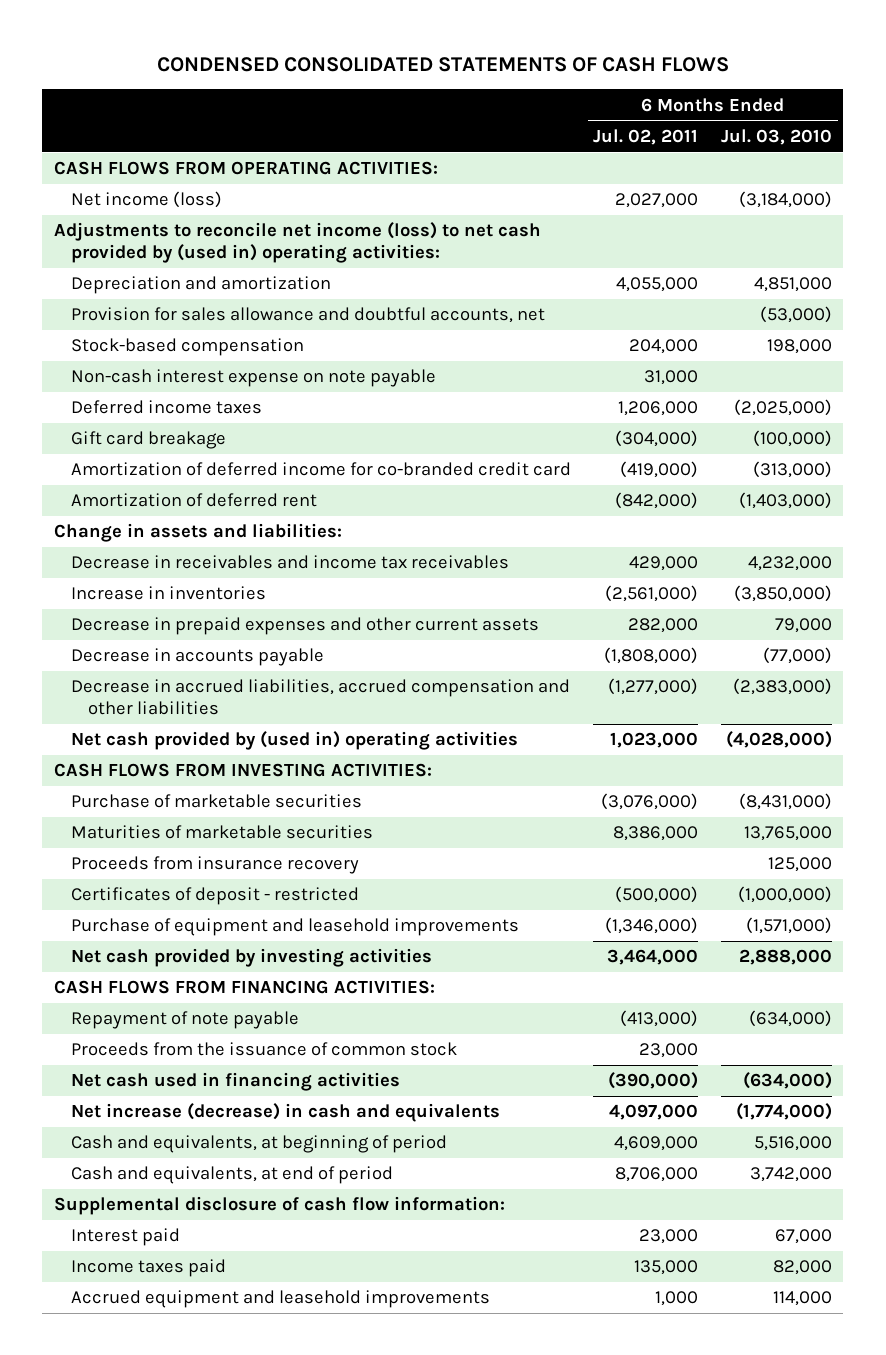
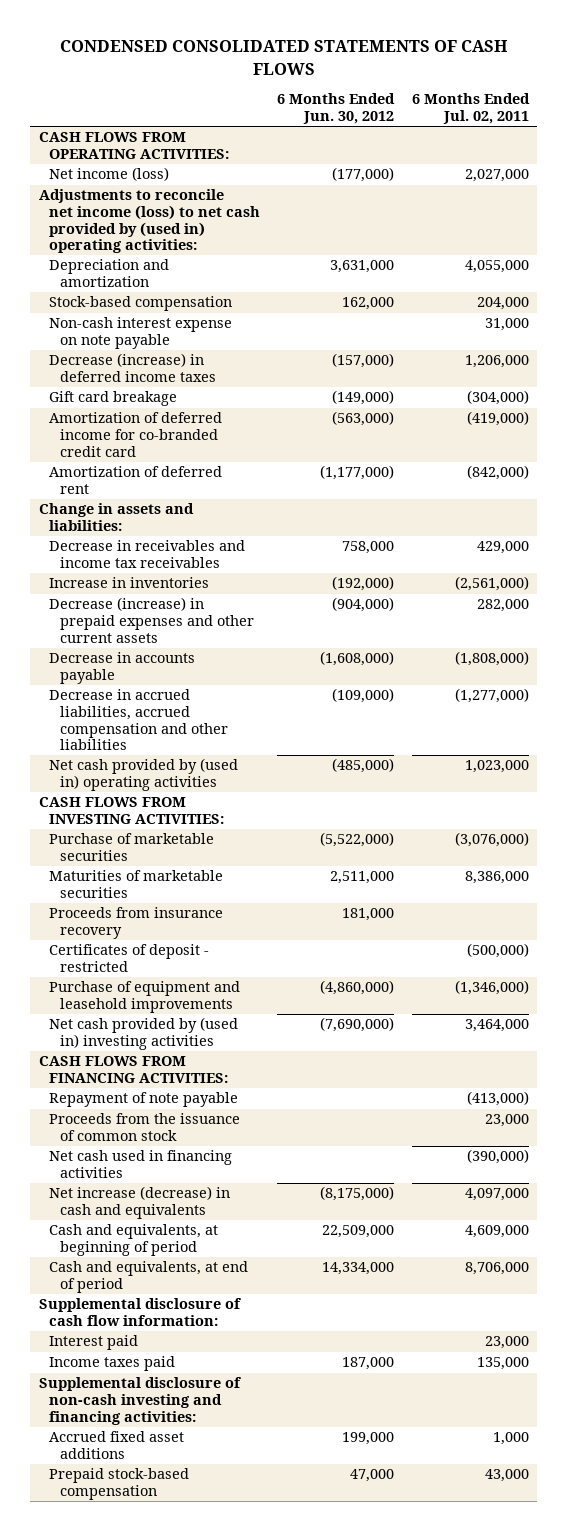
[721,128,833,145] Jul. 03, 2010 -> none
none -> [277,93,396,124] 6 Months Ended Jun. 30, 2012
[70,307,545,324] Provision for sales allowance and doubtful accounts, net -> none
[70,400,262,415] Deferred income taxes -> [49,353,216,383] Decrease (increase) in deferred income taxes
[70,617,539,636] Decrease in prepaid expenses and other current assets -> [49,597,254,643] Decrease (increase) in prepaid expenses and other current assets
[70,948,432,968] Net cash provided by investing activities -> [49,1017,239,1051] Net cash provided by (used in) investing activities
none -> [38,1377,241,1425] Supplemental disclosure of non-cash investing and financing activities:
[70,1290,490,1309] Accrued equipment and leasehold improvements -> [49,1431,185,1460] Accrued fixed asset additions
none -> [49,1468,190,1501] Prepaid stock-based compensation

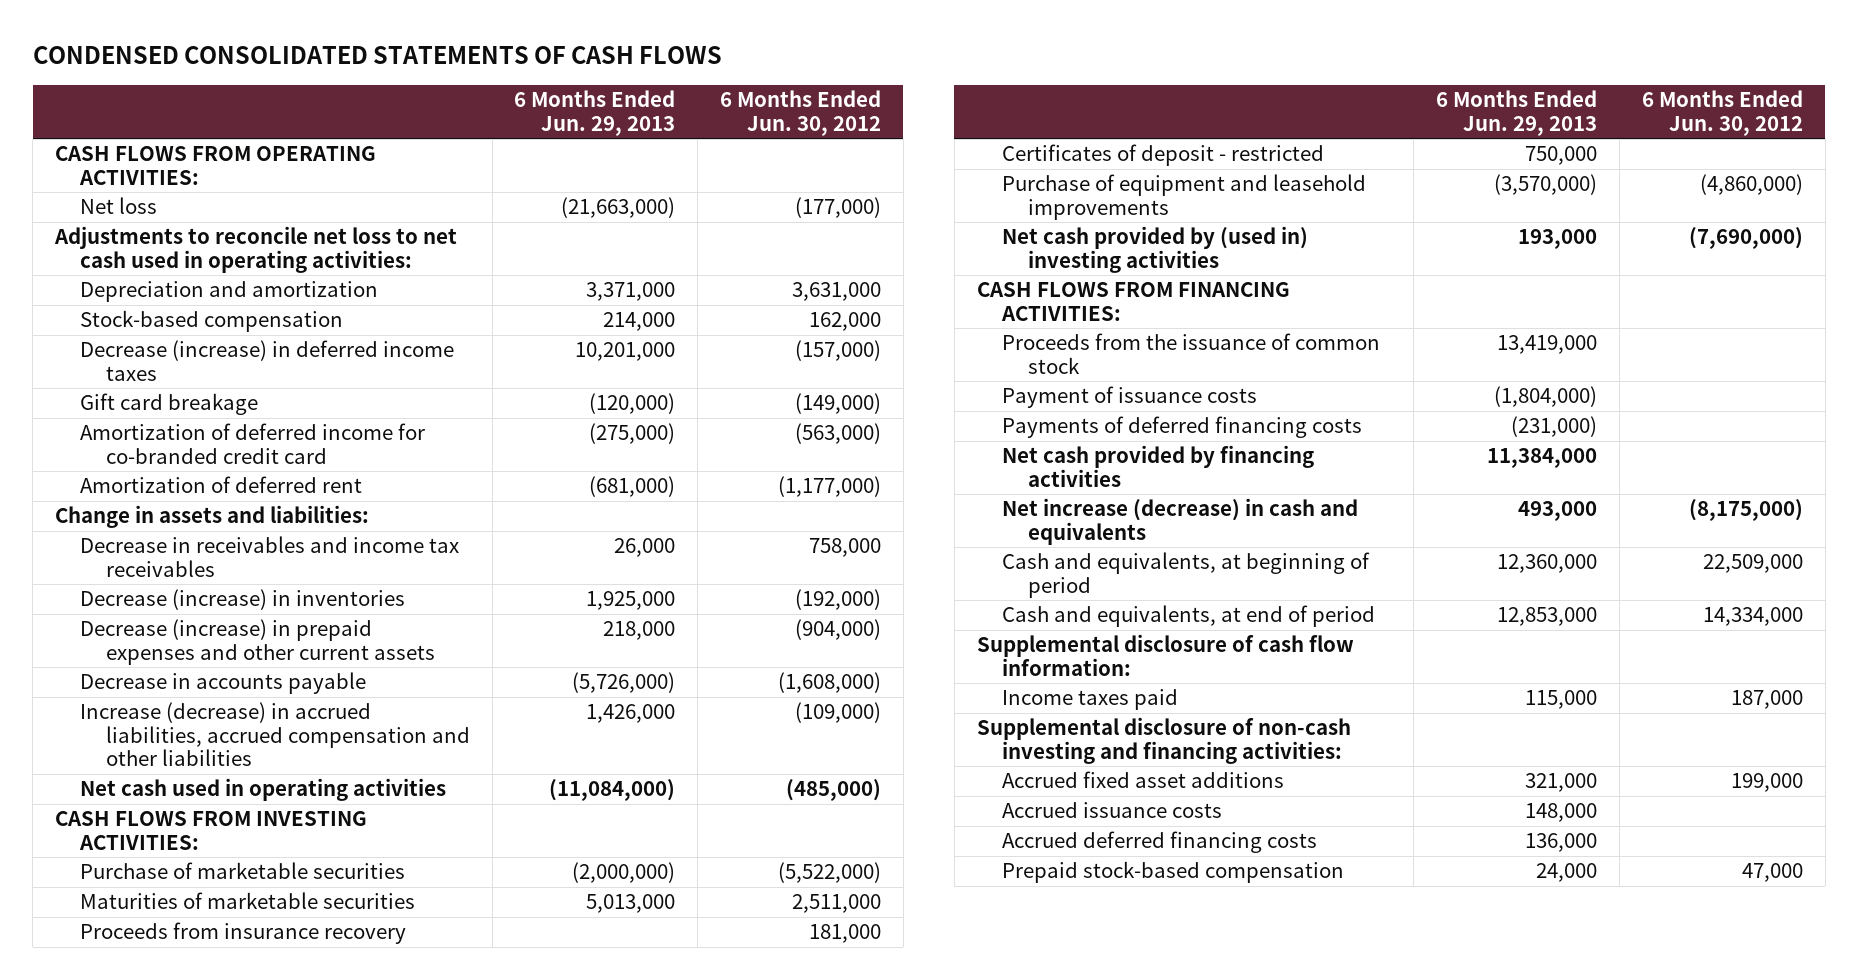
[411,93,530,124] 6 Months Ended Jul. 02, 2011 -> none
none -> [514,90,676,136] 6 Months Ended Jun. 29, 2013
[49,167,170,182] Net income (loss) -> [80,197,158,215] Net loss
[38,189,261,254] Adjustments to reconcile net income (loss) to net cash provided by (used in) operating activities: -> [53,226,457,273] Adjustments to reconcile net loss to net cash used in operating activities:
[49,317,233,350] Non-cash interest expense on note payable -> none
[49,577,210,589] Increase in inventories -> [80,589,406,611] Decrease (increase) in inventories
[49,689,228,751] Decrease in accrued liabilities, accrued compensation and other liabilities -> [80,702,470,767] Increase (decrease) in accrued liabilities, accrued compensation and other liabilities
[49,758,239,792] Net cash provided by (used in) operating activities -> [80,778,447,802] Net cash used in operating activities
[49,1092,239,1108] Repayment of note payable -> none
none -> [1002,386,1258,409] Payment of issuance costs
none -> [1002,416,1363,439] Payments of deferred financing costs
[49,1150,233,1179] Net cash used in financing activities -> [1002,445,1315,487] Net cash provided by financing activities
[49,1335,139,1351] Interest paid -> none
none -> [1002,802,1223,819] Accrued issuance costs
none -> [1002,831,1318,854] Accrued deferred financing costs

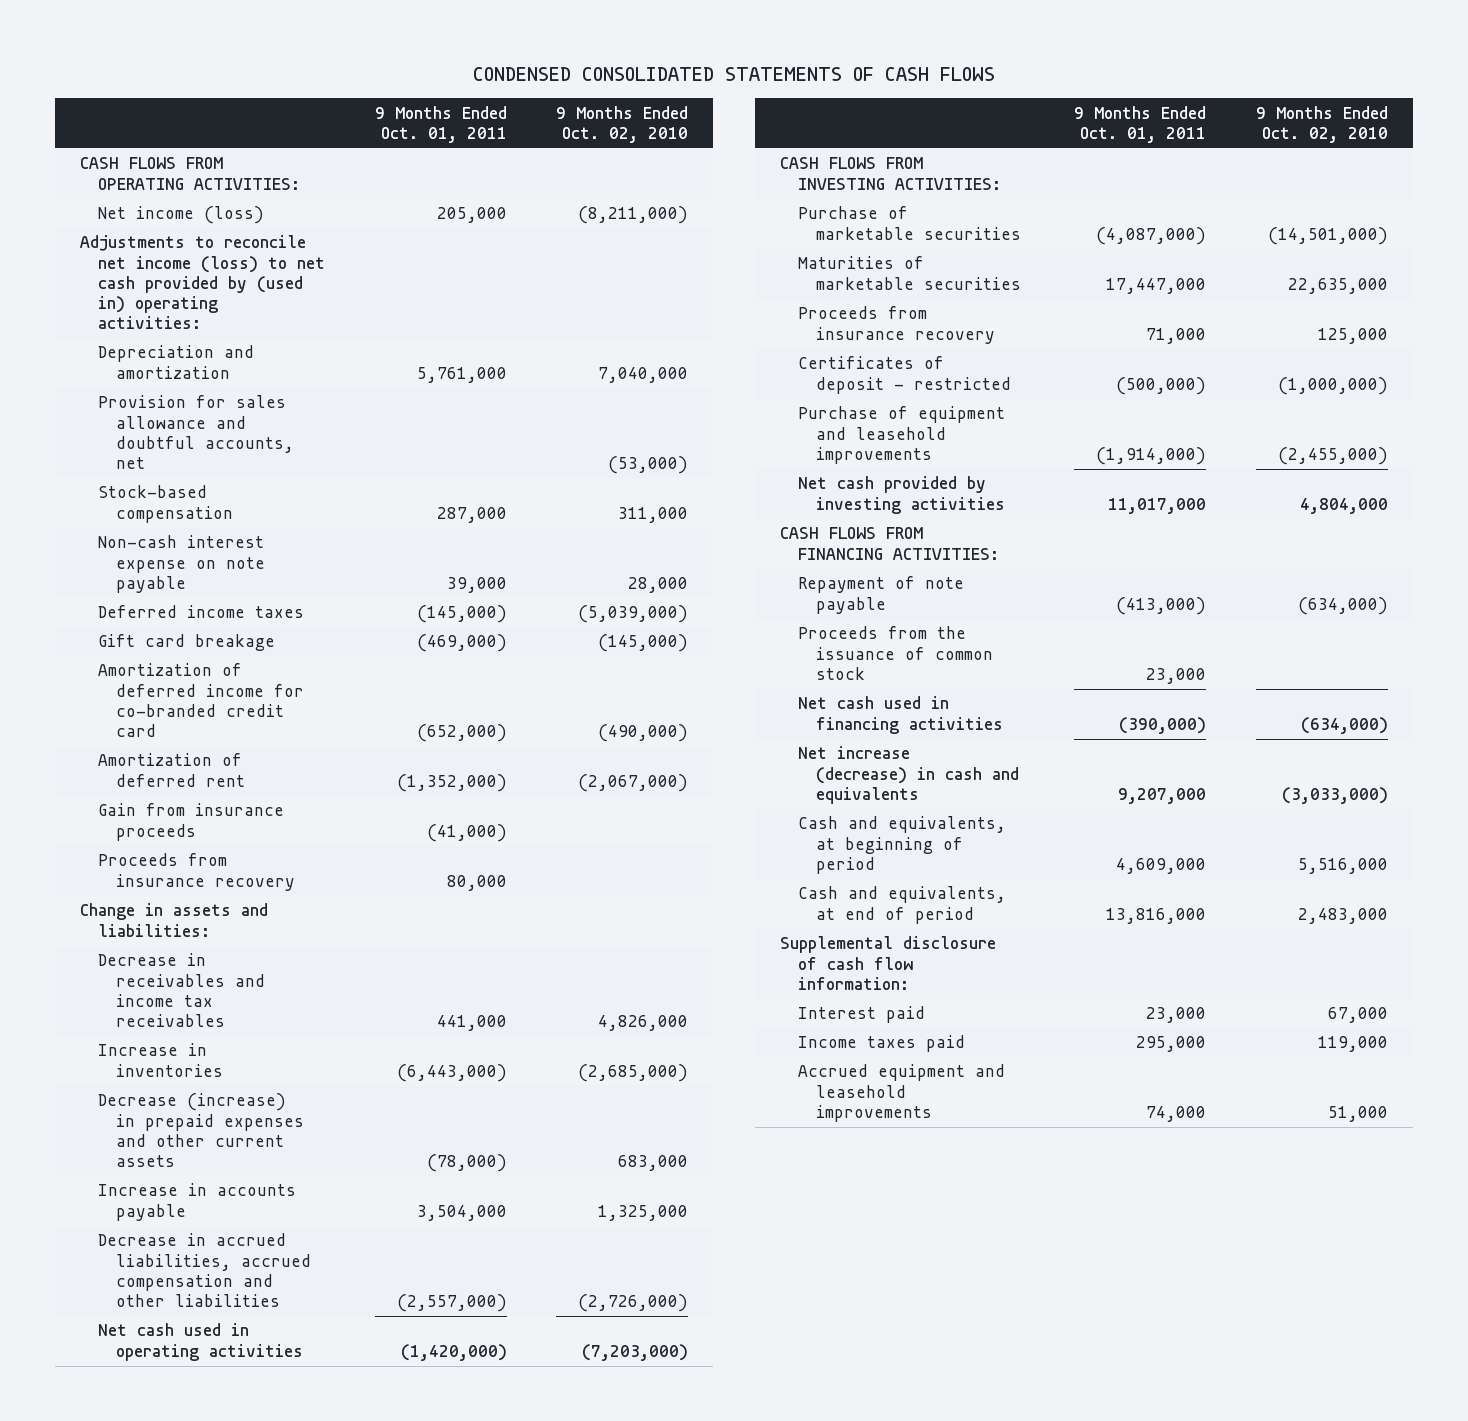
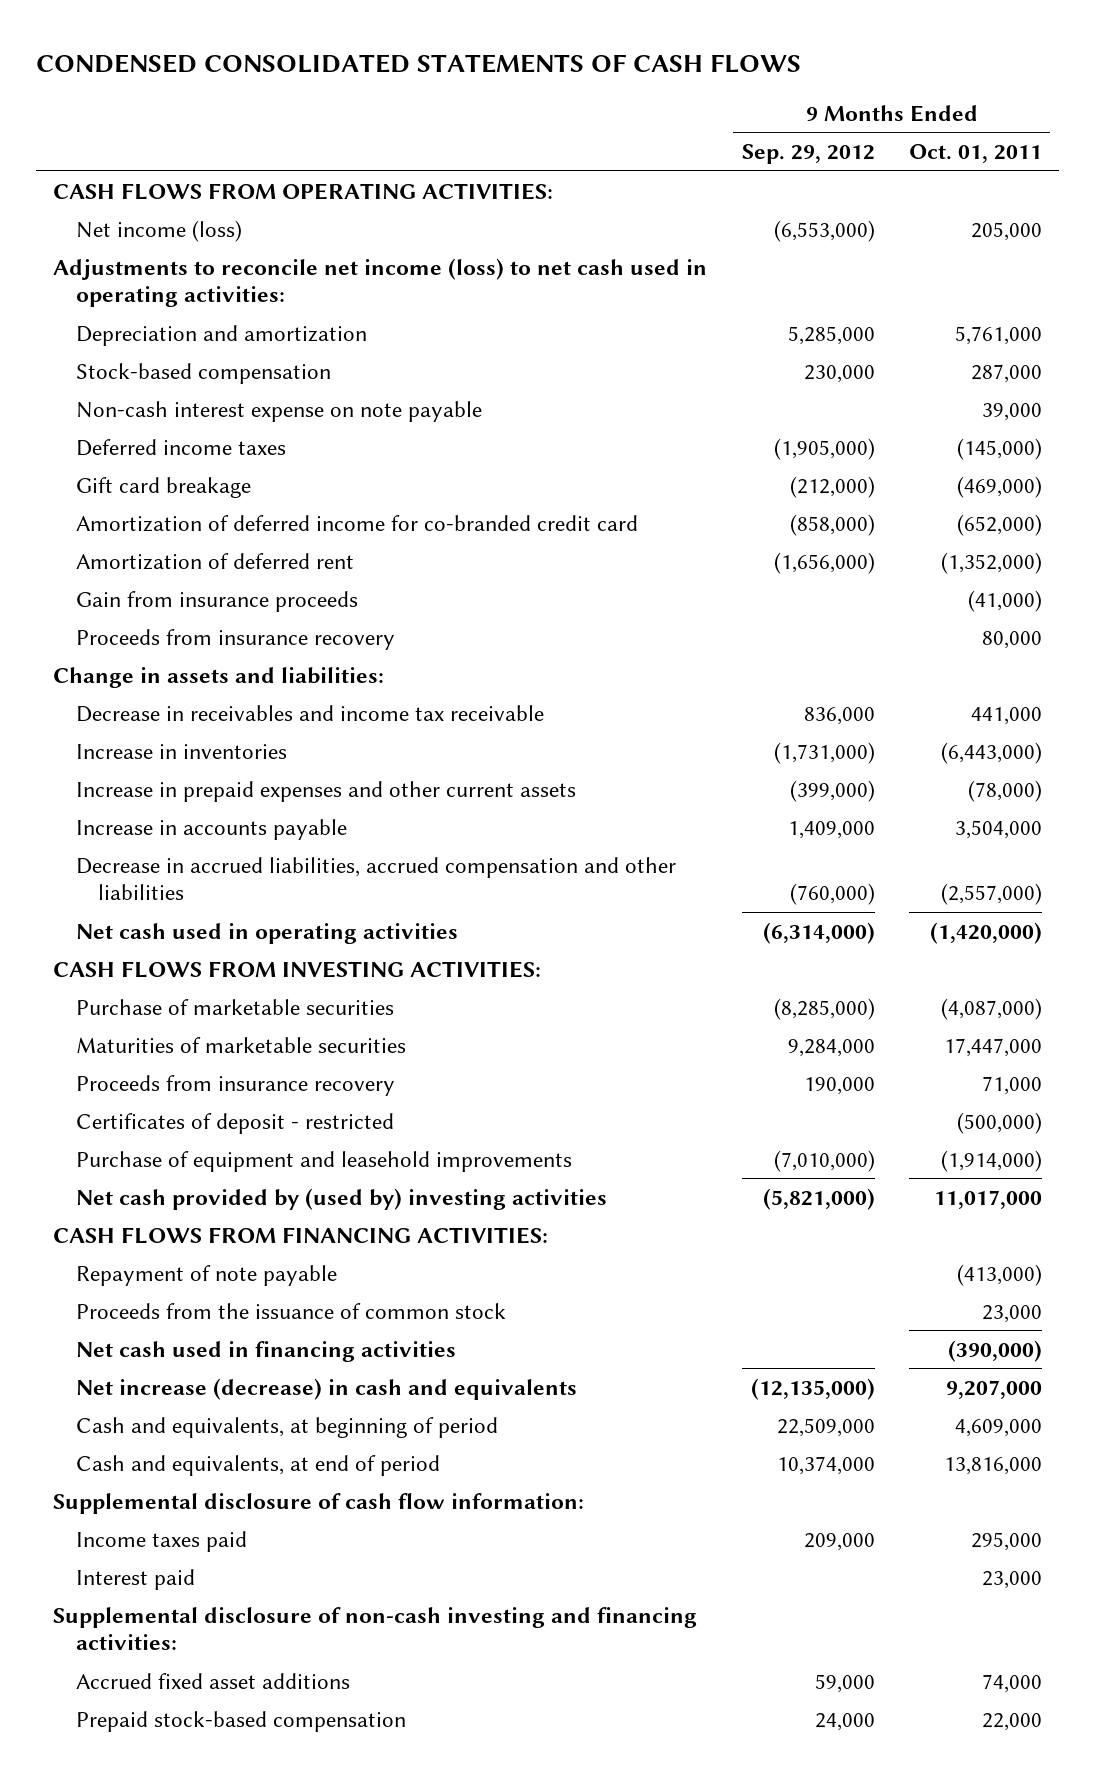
[556,105,689,143] 9 Months Ended Oct. 02, 2010 -> none
none -> [741,144,875,165] Sep. 29, 2012
[80,235,326,330] Adjustments to reconcile net income (loss) to net cash provided by (used in) operating activities: -> [53,257,708,308] Adjustments to reconcile net income (loss) to net cash used in operating activities:
[98,395,295,470] Provision for sales allowance and doubtful accounts, net -> none
[98,953,266,1028] Decrease in receivables and income tax receivables -> [75,704,544,722] Decrease in receivables and income tax receivable
[98,1093,305,1168] Decrease (increase) in prepaid expenses and other current assets -> [75,780,576,802] Increase in prepaid expenses and other current assets
[797,476,1005,514] Net cash provided by investing activities -> [75,1187,607,1210] Net cash provided by (used by) investing activities
[797,1006,925,1024] Interest paid -> [75,1568,195,1590] Interest paid
none -> [53,1606,698,1651] Supplemental disclosure of non-cash investing and financing activities:
[797,1064,1005,1122] Accrued equipment and leasehold improvements -> [75,1672,350,1689] Accrued fixed asset additions
none -> [75,1710,406,1732] Prepaid stock-based compensation

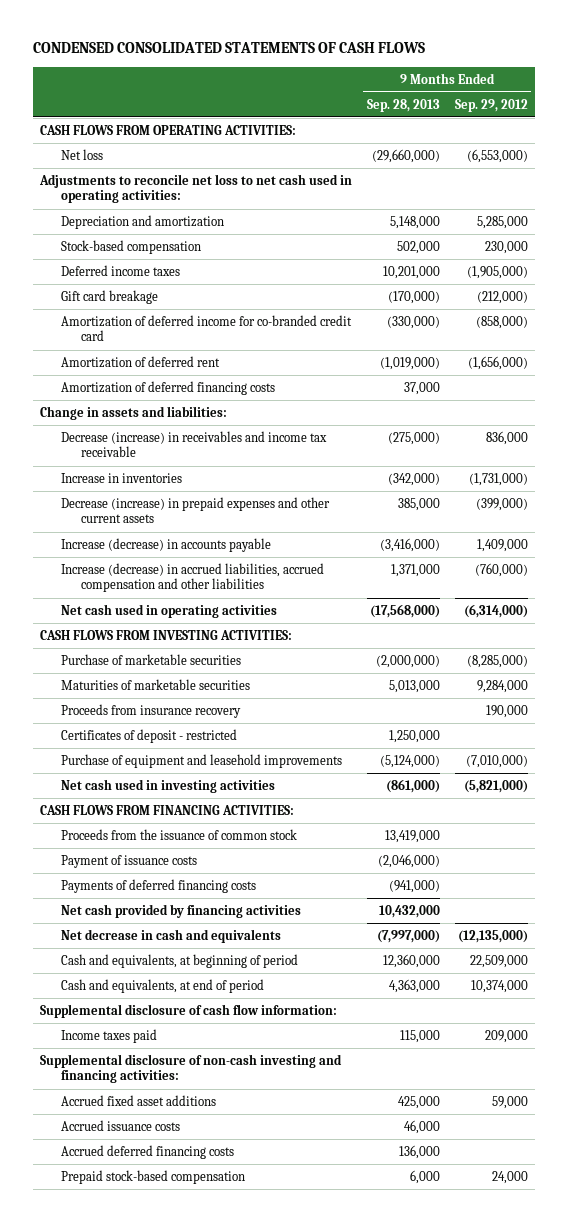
[908,144,1042,164] Oct. 01, 2011 -> none
none -> [366,98,440,112] Sep. 28, 2013
[75,219,242,242] Net income (loss) -> [60,149,103,161] Net loss
[53,257,708,308] Adjustments to reconcile net income (loss) to net cash used in operating activities: -> [39,174,353,204] Adjustments to reconcile net loss to net cash used in operating activities:
[75,400,482,422] Non-cash interest expense on note payable -> none
[75,590,358,612] Gain from insurance proceeds -> none
[75,628,395,650] Proceeds from insurance recovery -> none
none -> [60,381,275,396] Amortization of deferred financing costs
[75,704,544,722] Decrease in receivables and income tax receivable -> [60,431,327,458] Decrease (increase) in receivables and income tax receivable
[75,780,576,802] Increase in prepaid expenses and other current assets -> [60,497,330,524] Decrease (increase) in prepaid expenses and other current assets
[75,818,347,840] Increase in accounts payable -> [60,538,271,553] Increase (decrease) in accounts payable
[75,856,676,901] Decrease in accrued liabilities, accrued compensation and other liabilities -> [60,563,324,593] Increase (decrease) in accrued liabilities, accrued compensation and other liabilities
[75,1187,607,1210] Net cash provided by (used by) investing activities -> [60,779,275,794] Net cash used in investing activities
[75,1264,337,1286] Repayment of note payable -> none
none -> [60,855,197,869] Payment of issuance costs
none -> [60,879,256,894] Payments of deferred financing costs
[75,1340,456,1362] Net cash used in financing activities -> [60,904,301,919] Net cash provided by financing activities
[75,1377,577,1400] Net increase (decrease) in cash and equivalents -> [60,929,281,944] Net decrease in cash and equivalents
[75,1568,195,1590] Interest paid -> none
none -> [60,1120,180,1132] Accrued issuance costs
none -> [60,1145,234,1160] Accrued deferred financing costs

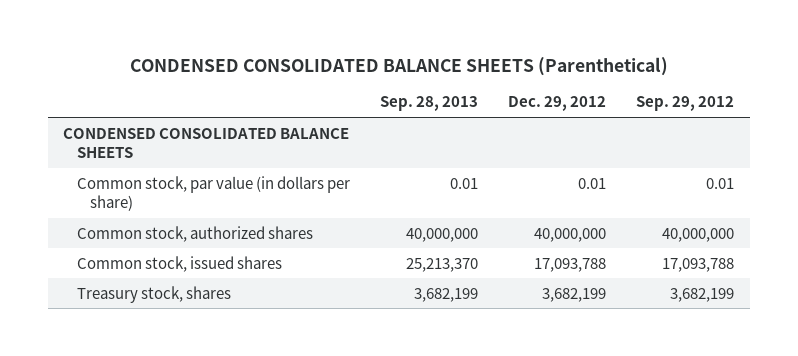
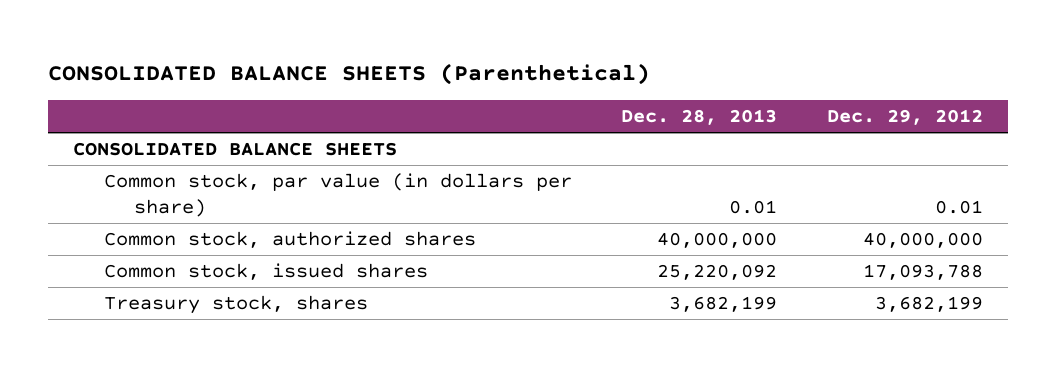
[129,56,668,76] CONDENSED CONSOLIDATED BALANCE SHEETS (Parenthetical) -> [48,62,651,85] CONSOLIDATED BALANCE SHEETS (Parenthetical)
[379,96,478,112] Sep. 28, 2013 -> none
[636,96,735,112] Sep. 29, 2012 -> none
none -> [621,109,778,126] Dec. 28, 2013
[63,127,350,159] CONDENSED CONSOLIDATED BALANCE SHEETS -> [73,142,398,157] CONSOLIDATED BALANCE SHEETS

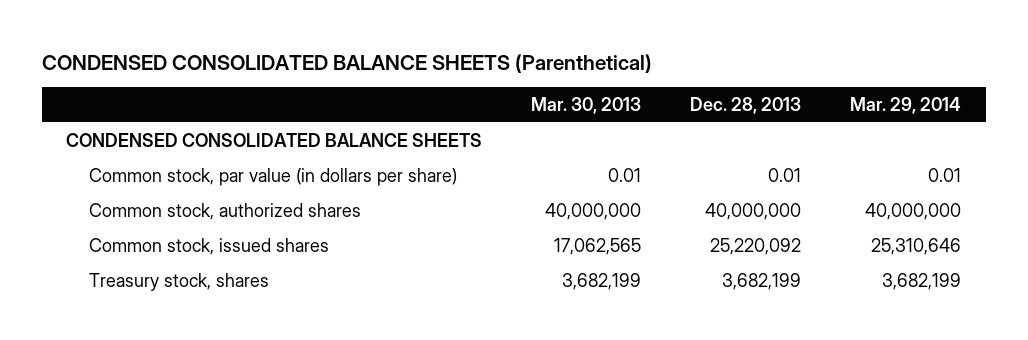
[48,62,651,85] CONSOLIDATED BALANCE SHEETS (Parenthetical) -> [41,53,652,73] CONDENSED CONSOLIDATED BALANCE SHEETS (Parenthetical)
[827,109,984,126] Dec. 29, 2012 -> none
none -> [531,97,642,115] Mar. 30, 2013
none -> [850,97,962,115] Mar. 29, 2014
[73,142,398,157] CONSOLIDATED BALANCE SHEETS -> [66,132,483,147] CONDENSED CONSOLIDATED BALANCE SHEETS

